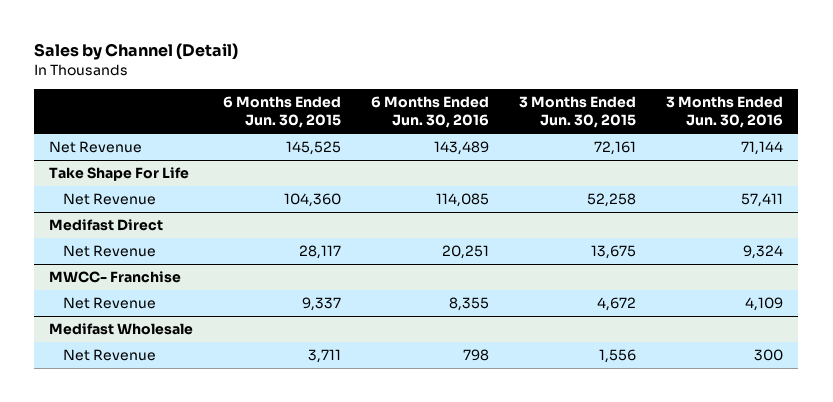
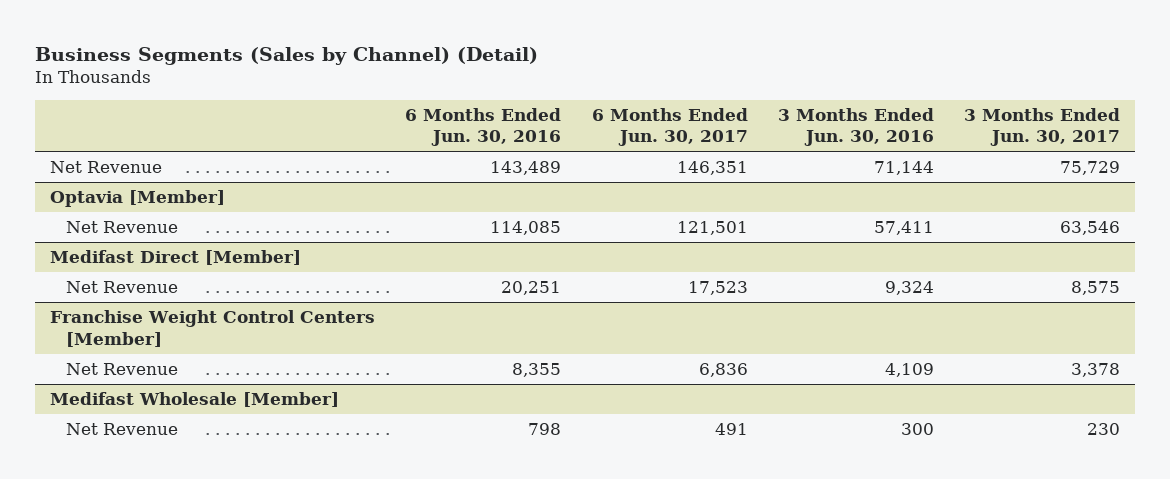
[34,42,239,60] Sales by Channel (Detail) -> [34,46,538,65] Business Segments (Sales by Channel) (Detail)
[223,96,342,128] 6 Months Ended Jun. 30, 2015 -> none
[519,96,637,128] 3 Months Ended Jun. 30, 2015 -> none
none -> [591,107,748,147] 6 Months Ended Jun. 30, 2017
none -> [964,107,1121,147] 3 Months Ended Jun. 30, 2017
[49,167,190,182] Take Shape For Life -> none
none -> [50,190,226,208] Optavia [Member]
[49,219,164,232] Medifast Direct -> [50,250,302,266] Medifast Direct [Member]
[49,271,182,284] MWCC- Franchise -> [50,310,376,347] Franchise Weight Control Centers [Member]
[49,323,194,336] Medifast Wholesale -> [50,392,340,408] Medifast Wholesale [Member]

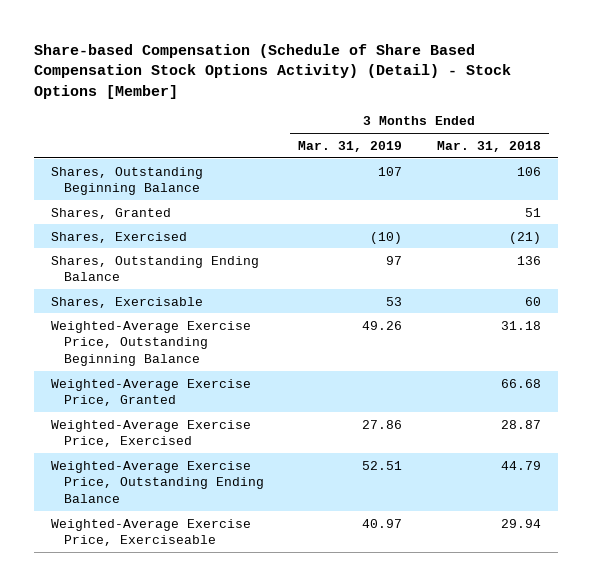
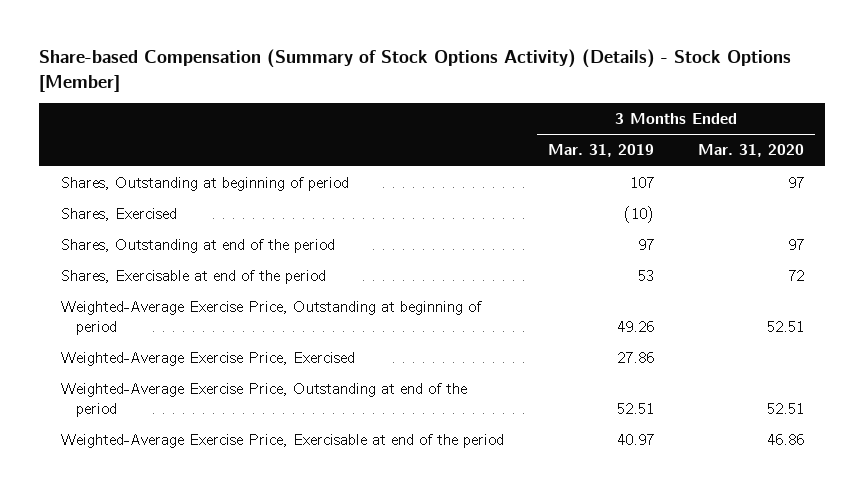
[34,43,512,99] Share-based Compensation (Schedule of Share Based Compensation Stock Options Activity) (Detail) - Stock Options [Member] -> [39,49,792,92] Share-based Compensation (Summary of Stock Options Activity) (Details) - Stock Options [Member]
[436,140,541,152] Mar. 31, 2018 -> none
none -> [697,144,804,158] Mar. 31, 2020
[51,207,172,219] Shares, Granted -> none
[51,166,204,196] Shares, Outstanding Beginning Balance -> [61,177,350,192] Shares, Outstanding at beginning of period
[51,378,252,407] Weighted-Average Exercise Price, Granted -> none
[51,255,260,282] Shares, Outstanding Ending Balance -> [61,239,336,254] Shares, Outstanding at end of the period
[51,296,204,308] Shares, Exercisable -> [61,270,327,285] Shares, Exercisable at end of the period
[51,320,252,366] Weighted-Average Exercise Price, Outstanding Beginning Balance -> [61,301,483,335] Weighted-Average Exercise Price, Outstanding at beginning of period
[51,460,264,503] Weighted-Average Exercise Price, Outstanding Ending Balance -> [61,383,468,417] Weighted-Average Exercise Price, Outstanding at end of the period
[51,518,252,547] Weighted-Average Exercise Price, Exerciseable -> [61,434,505,449] Weighted-Average Exercise Price, Exercisable at end of the period

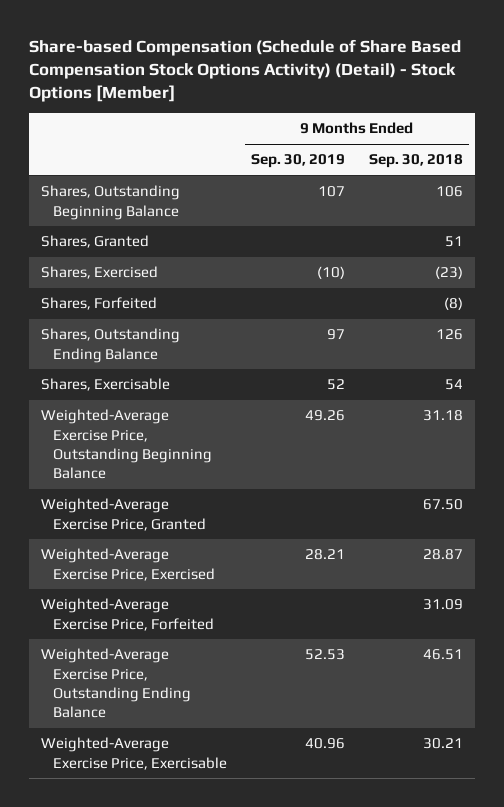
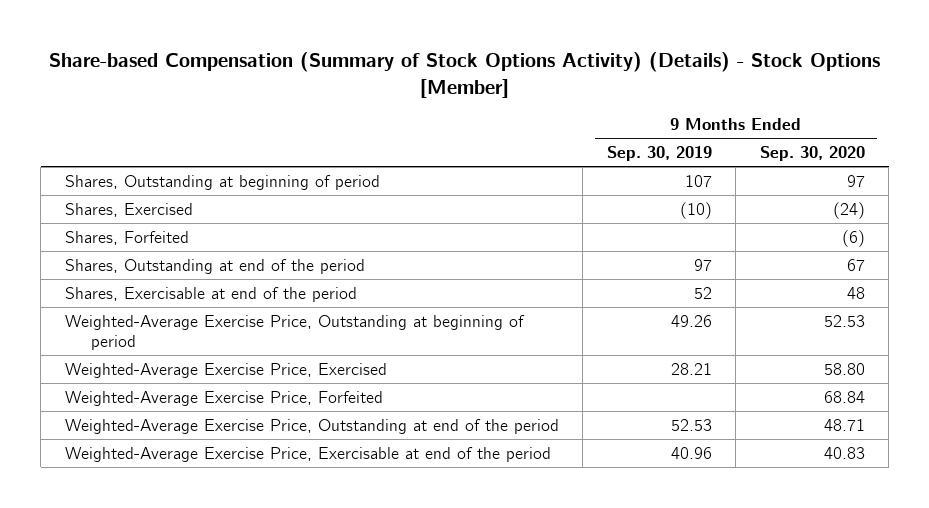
[29,39,462,103] Share-based Compensation (Schedule of Share Based Compensation Stock Options Activity) (Detail) - Stock Options [Member] -> [48,52,880,98] Share-based Compensation (Summary of Stock Options Activity) (Details) - Stock Options [Member]
[368,154,463,169] Sep. 30, 2018 -> none
none -> [759,146,865,162] Sep. 30, 2020
[41,235,150,249] Shares, Granted -> none
[41,185,181,220] Shares, Outstanding Beginning Balance -> [64,174,380,190] Shares, Outstanding at beginning of period
[41,498,207,531] Weighted-Average Exercise Price, Granted -> none
[41,328,181,363] Shares, Outstanding Ending Balance -> [64,258,365,274] Shares, Outstanding at end of the period
[41,378,171,392] Shares, Exercisable -> [64,286,357,302] Shares, Exercisable at end of the period
[41,409,213,480] Weighted-Average Exercise Price, Outstanding Beginning Balance -> [64,314,525,351] Weighted-Average Exercise Price, Outstanding at beginning of period
[41,648,192,719] Weighted-Average Exercise Price, Outstanding Ending Balance -> [64,418,559,434] Weighted-Average Exercise Price, Outstanding at end of the period
[41,737,228,770] Weighted-Average Exercise Price, Exercisable -> [64,446,551,462] Weighted-Average Exercise Price, Exercisable at end of the period

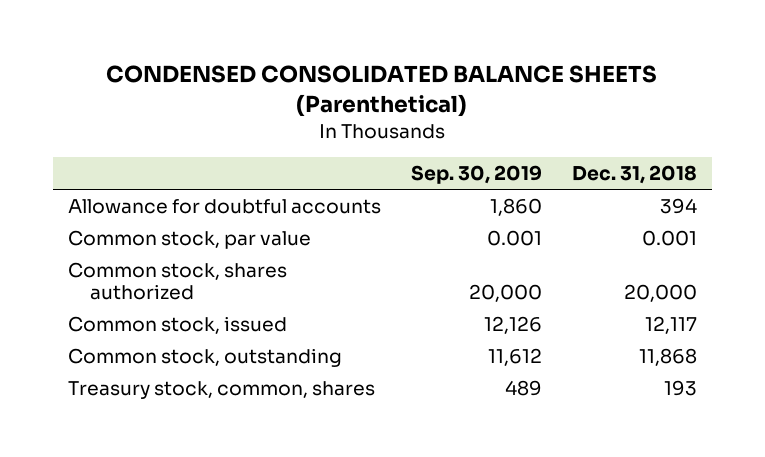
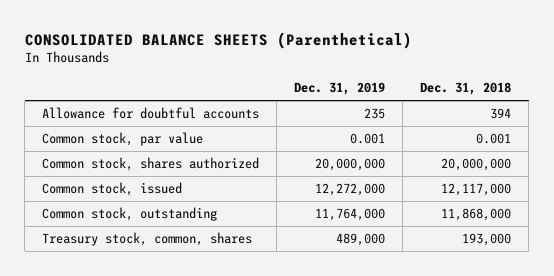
[106,65,658,118] CONDENSED CONSOLIDATED BALANCE SHEETS (Parenthetical) -> [24,31,412,49] CONSOLIDATED BALANCE SHEETS (Parenthetical)
[410,165,542,185] Sep. 30, 2019 -> none
none -> [294,82,386,96] Dec. 31, 2019
[624,284,698,303] 20,000 -> [441,158,512,172] 20,000,000
[645,315,698,334] 12,117 -> [441,183,512,197] 12,117,000
[639,347,698,366] 11,868 -> [441,208,512,222] 11,868,000
[664,379,698,396] 193 -> [462,233,512,247] 193,000

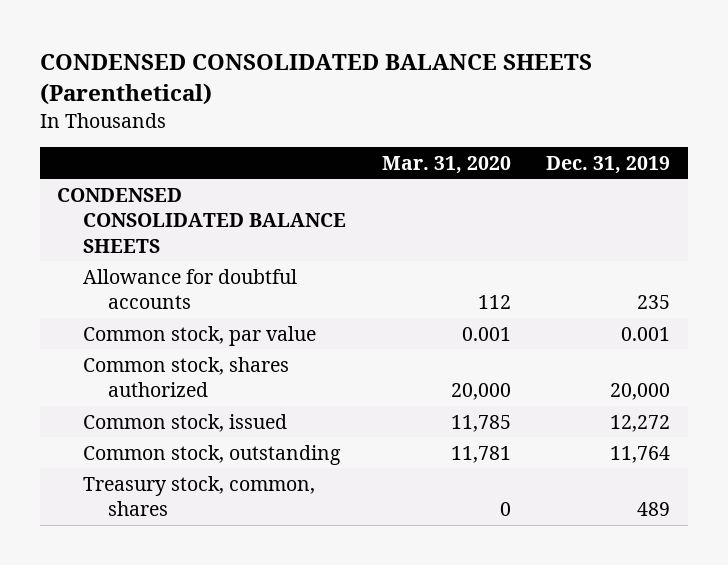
[24,31,412,49] CONSOLIDATED BALANCE SHEETS (Parenthetical) -> [39,54,592,105] CONDENSED CONSOLIDATED BALANCE SHEETS (Parenthetical)
[420,82,512,96] Dec. 31, 2018 -> none
none -> [381,155,511,174] Mar. 31, 2020
none -> [57,187,346,253] CONDENSED CONSOLIDATED BALANCE SHEETS
[315,158,386,172] 20,000,000 -> [610,383,671,401] 20,000
[315,183,386,197] 12,272,000 -> [610,414,671,432] 12,272
[315,208,386,222] 11,764,000 -> [610,445,671,463] 11,764
[336,233,386,247] 489,000 -> [637,502,671,517] 489

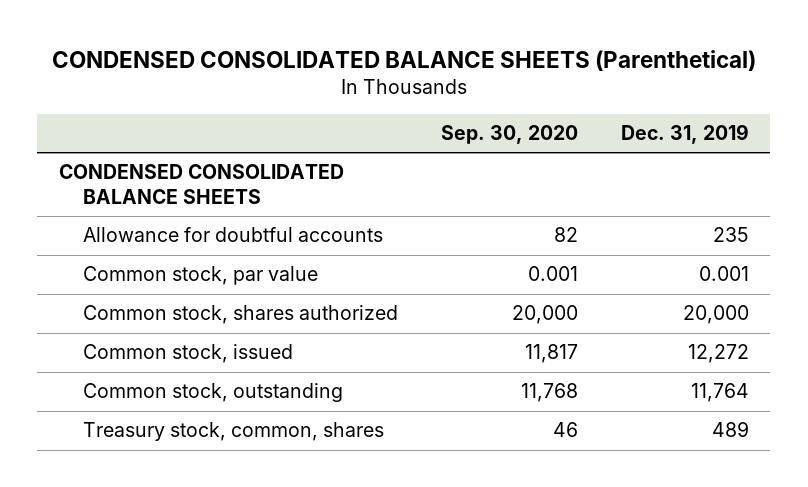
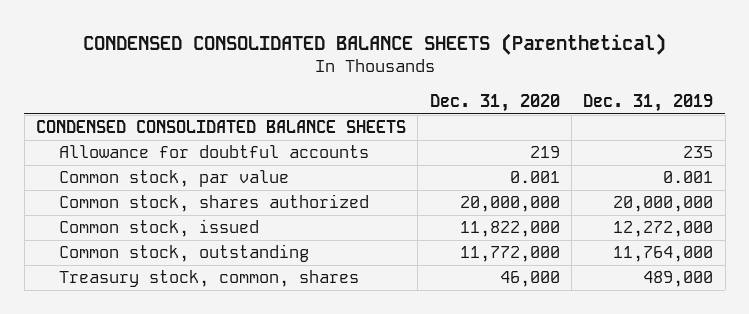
[441,125,579,145] Sep. 30, 2020 -> none
none -> [429,94,560,113] Dec. 31, 2020
[682,305,749,325] 20,000 -> [613,196,714,213] 20,000,000
[687,344,749,364] 12,272 -> [613,221,714,238] 12,272,000
[690,383,749,403] 11,764 -> [613,246,714,263] 11,764,000
[711,421,749,438] 489 -> [643,271,714,288] 489,000

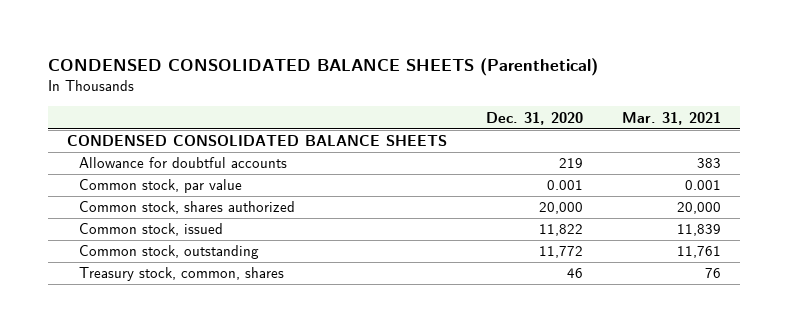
[583,94,714,113] Dec. 31, 2019 -> none
none -> [621,111,721,125] Mar. 31, 2021
[459,196,560,213] 20,000,000 -> [538,202,583,215] 20,000
[459,221,560,238] 11,822,000 -> [538,224,583,237] 11,822
[459,246,560,263] 11,772,000 -> [538,246,583,259] 11,772
[499,271,560,288] 46,000 -> [566,268,583,279] 46

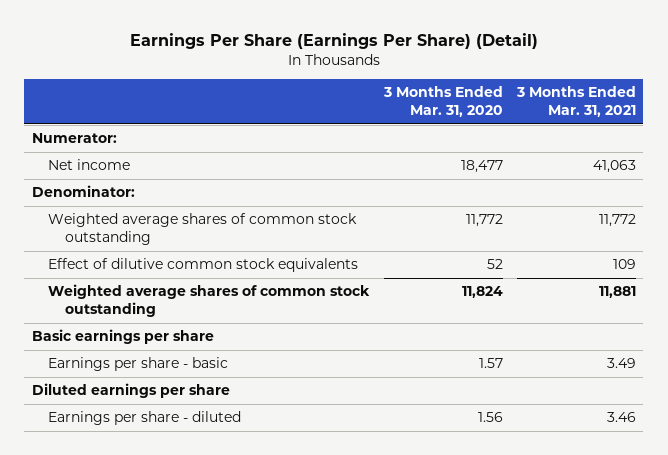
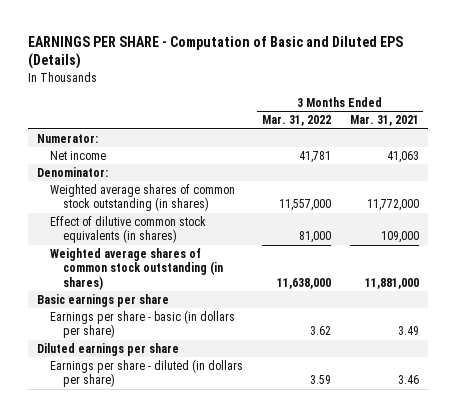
[129,33,538,50] Earnings Per Share (Earnings Per Share) (Detail) -> [27,35,403,70] EARNINGS PER SHARE - Computation of Basic and Diluted EPS (Details)
[382,86,503,118] 3 Months Ended Mar. 31, 2020 -> none
none -> [261,115,331,127] Mar. 31, 2022
[48,213,358,246] Weighted average shares of common stock outstanding -> [50,184,236,212] Weighted average shares of common stock outstanding (in shares)
[599,214,637,228] 11,772 -> [366,199,419,212] 11,772,000
[48,258,359,273] Effect of dilutive common stock equivalents -> [50,216,207,244] Effect of dilutive common stock equivalents (in shares)
[613,259,637,270] 109 -> [380,231,419,244] 109,000
[48,284,371,318] Weighted average shares of common stock outstanding -> [50,248,224,290] Weighted average shares of common stock outstanding (in shares)
[599,286,637,299] 11,881 -> [364,277,419,289] 11,881,000
[48,357,229,372] Earnings per share - basic -> [50,310,236,339] Earnings per share - basic (in dollars per share)
[48,411,242,426] Earnings per share - diluted -> [50,359,244,388] Earnings per share - diluted (in dollars per share)

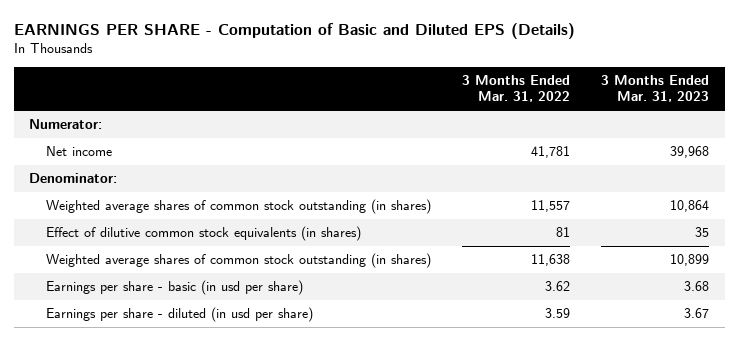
[349,115,419,127] Mar. 31, 2021 -> none
none -> [601,75,710,103] 3 Months Ended Mar. 31, 2023
[37,294,170,308] Basic earnings per share -> none
[37,343,180,357] Diluted earnings per share -> none
[278,199,331,212] 11,557,000 -> [531,200,571,213] 11,557
[298,231,331,244] 81,000 -> [556,227,571,238] 81
[276,277,331,289] 11,638,000 -> [531,254,571,267] 11,638
[50,310,236,339] Earnings per share - basic (in dollars per share) -> [45,280,303,296] Earnings per share - basic (in usd per share)
[50,359,244,388] Earnings per share - diluted (in dollars per share) -> [45,307,313,323] Earnings per share - diluted (in usd per share)

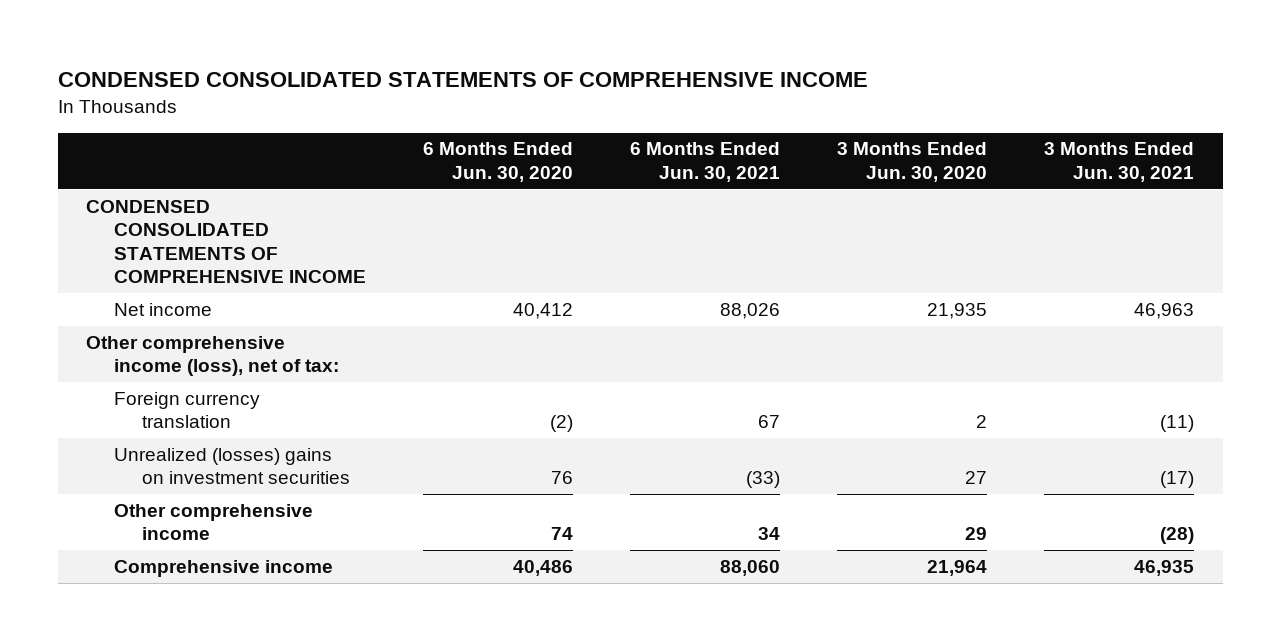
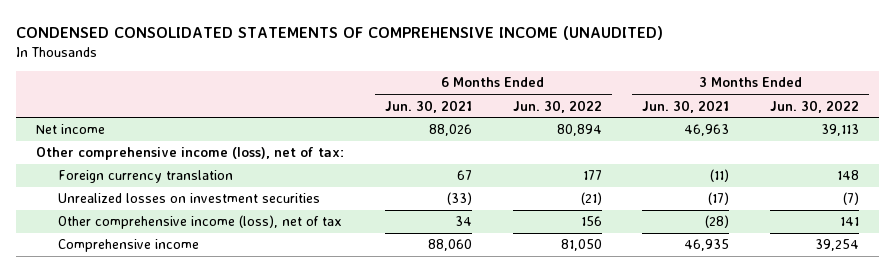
[57,72,868,88] CONDENSED CONSOLIDATED STATEMENTS OF COMPREHENSIVE INCOME -> [15,25,663,40] CONDENSED CONSOLIDATED STATEMENTS OF COMPREHENSIVE INCOME (UNAUDITED)
[423,142,574,182] 6 Months Ended Jun. 30, 2020 -> none
[837,142,988,182] 3 Months Ended Jun. 30, 2020 -> none
none -> [512,99,602,113] Jun. 30, 2022
none -> [769,99,859,113] Jun. 30, 2022
[86,199,367,284] CONDENSED CONSOLIDATED STATEMENTS OF COMPREHENSIVE INCOME -> none
[114,447,351,485] Unrealized (losses) gains on investment securities -> [58,193,321,204] Unrealized losses on investment securities
[114,503,314,541] Other comprehensive income -> [58,215,343,230] Other comprehensive income (loss), net of tax

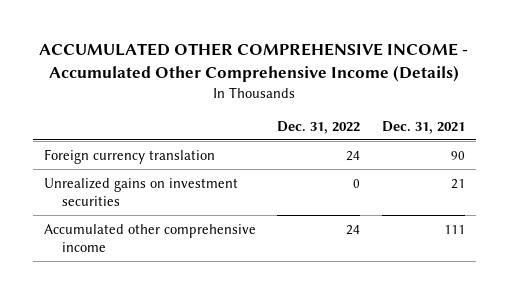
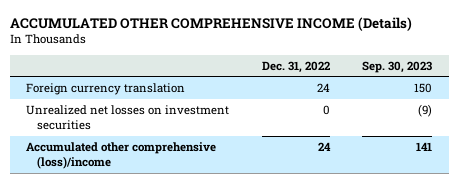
[39,43,469,83] ACCUMULATED OTHER COMPREHENSIVE INCOME - Accumulated Other Comprehensive Income (Details) -> [9,16,412,31] ACCUMULATED OTHER COMPREHENSIVE INCOME (Details)
[382,120,466,134] Dec. 31, 2021 -> none
none -> [362,60,433,73] Sep. 30, 2023
[43,177,238,206] Unrealized gains on investment securities -> [26,104,230,130] Unrealized net losses on investment securities
[43,223,256,252] Accumulated other comprehensive income -> [26,141,217,169] Accumulated other comprehensive (loss)/income

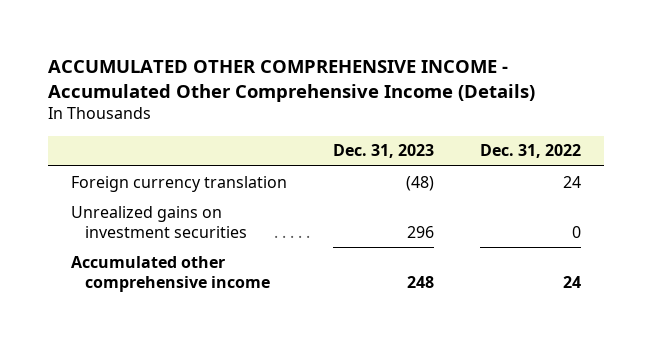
[9,16,412,31] ACCUMULATED OTHER COMPREHENSIVE INCOME (Details) -> [47,59,535,102] ACCUMULATED OTHER COMPREHENSIVE INCOME - Accumulated Other Comprehensive Income (Details)
[362,60,433,73] Sep. 30, 2023 -> none
none -> [332,144,434,159] Dec. 31, 2023
[26,104,230,130] Unrealized net losses on investment securities -> [70,205,247,238] Unrealized gains on investment securities
[26,141,217,169] Accumulated other comprehensive (loss)/income -> [70,255,270,292] Accumulated other comprehensive income

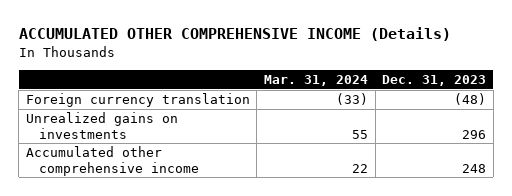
[47,59,535,102] ACCUMULATED OTHER COMPREHENSIVE INCOME - Accumulated Other Comprehensive Income (Details) -> [18,27,451,42] ACCUMULATED OTHER COMPREHENSIVE INCOME (Details)
[479,144,581,159] Dec. 31, 2022 -> none
none -> [263,75,368,87] Mar. 31, 2024
[70,205,247,238] Unrealized gains on investment securities -> [25,112,178,139] Unrealized gains on investments

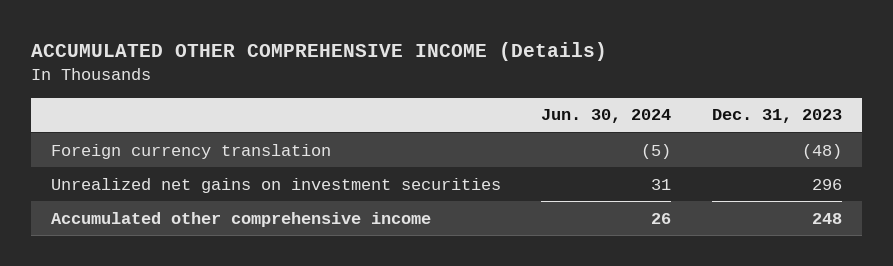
[263,75,368,87] Mar. 31, 2024 -> none
none -> [541,109,672,124] Jun. 30, 2024
[25,112,178,139] Unrealized gains on investments -> [50,177,501,193] Unrealized net gains on investment securities

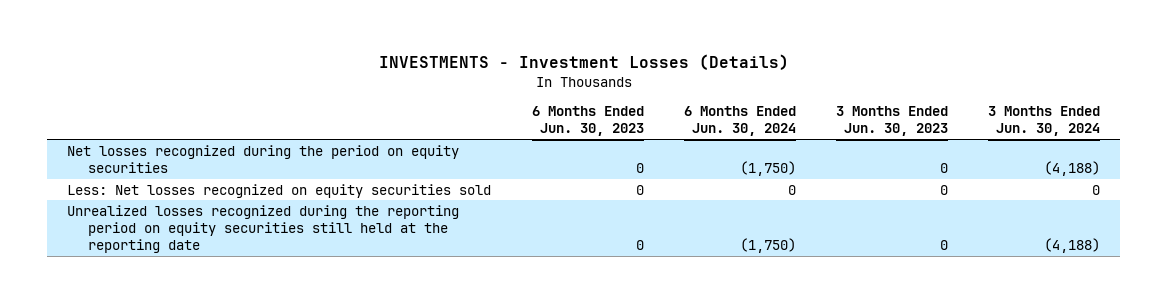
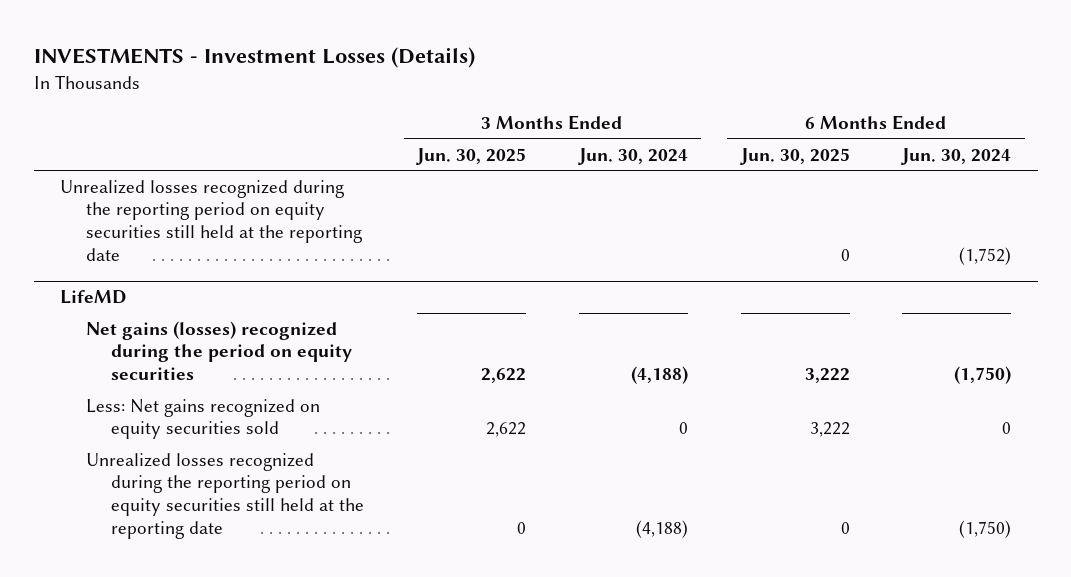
[531,106,644,137] 6 Months Ended Jun. 30, 2023 -> none
[836,106,949,137] 3 Months Ended Jun. 30, 2023 -> none
none -> [415,147,526,165] Jun. 30, 2025
none -> [739,147,850,165] Jun. 30, 2025
none -> [60,179,362,261] Unrealized losses recognized during the reporting period on equity securities still held at the reporting date
none -> [60,290,127,305] LifeMD
[67,144,460,173] Net losses recognized during the period on equity securities -> [85,320,353,381] Net gains (losses) recognized during the period on equity securities
[67,183,492,198] Less: Net losses recognized on equity securities sold -> [85,398,320,440] Less: Net gains recognized on equity securities sold

